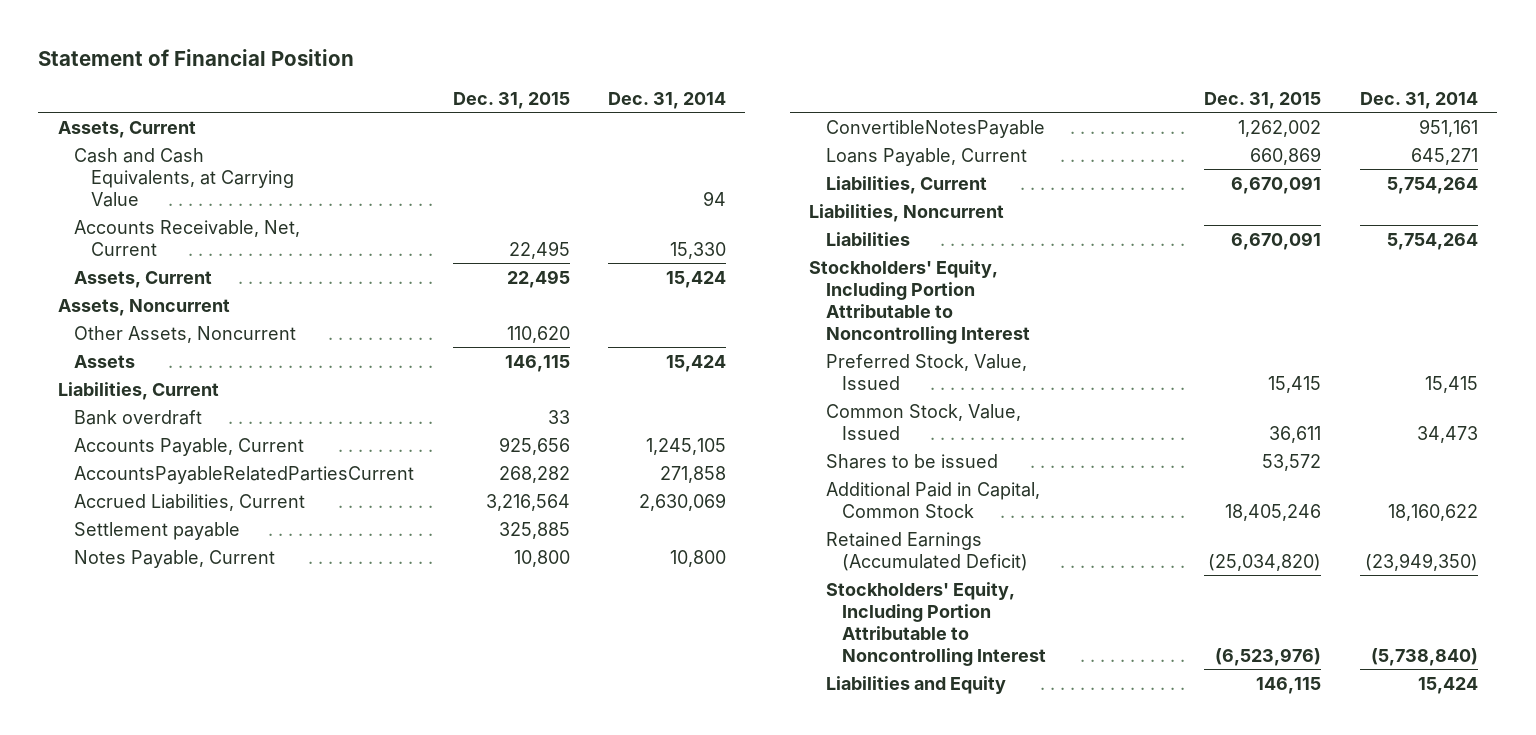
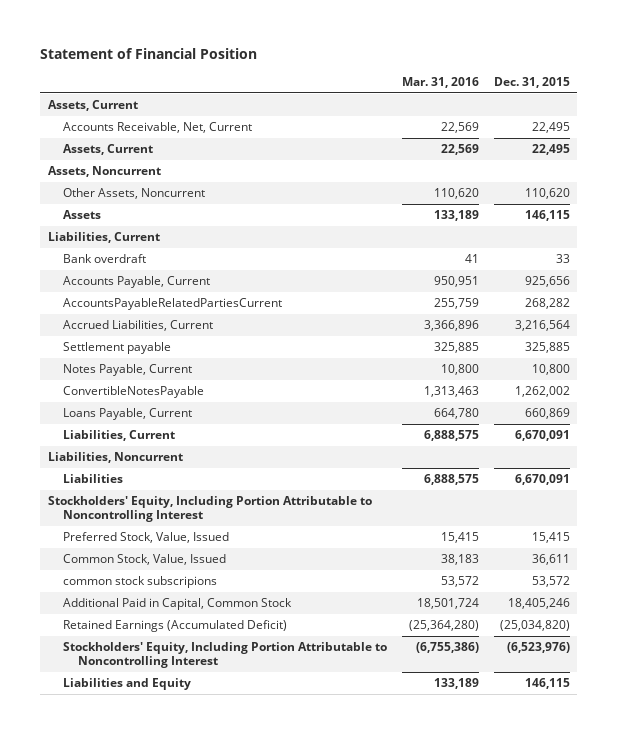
[608,91,727,109] Dec. 31, 2014 -> none
none -> [401,76,479,88] Mar. 31, 2016
[74,147,294,207] Cash and Cash Equivalents, at Carrying Value -> none
[825,453,998,469] Shares to be issued -> [62,576,217,589] common stock subscripions

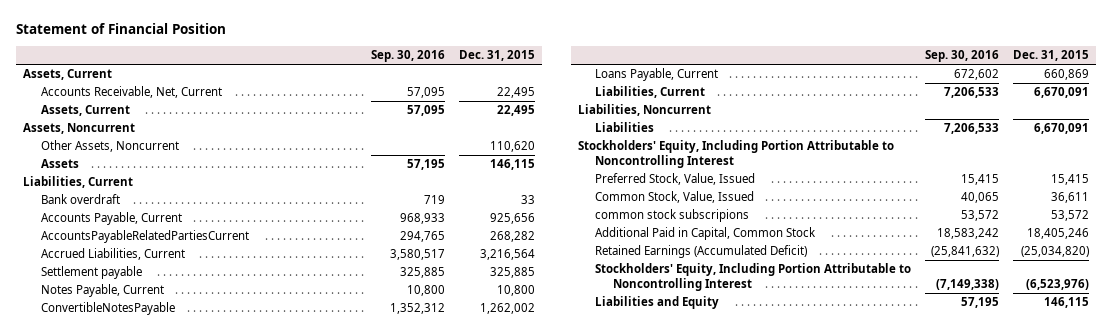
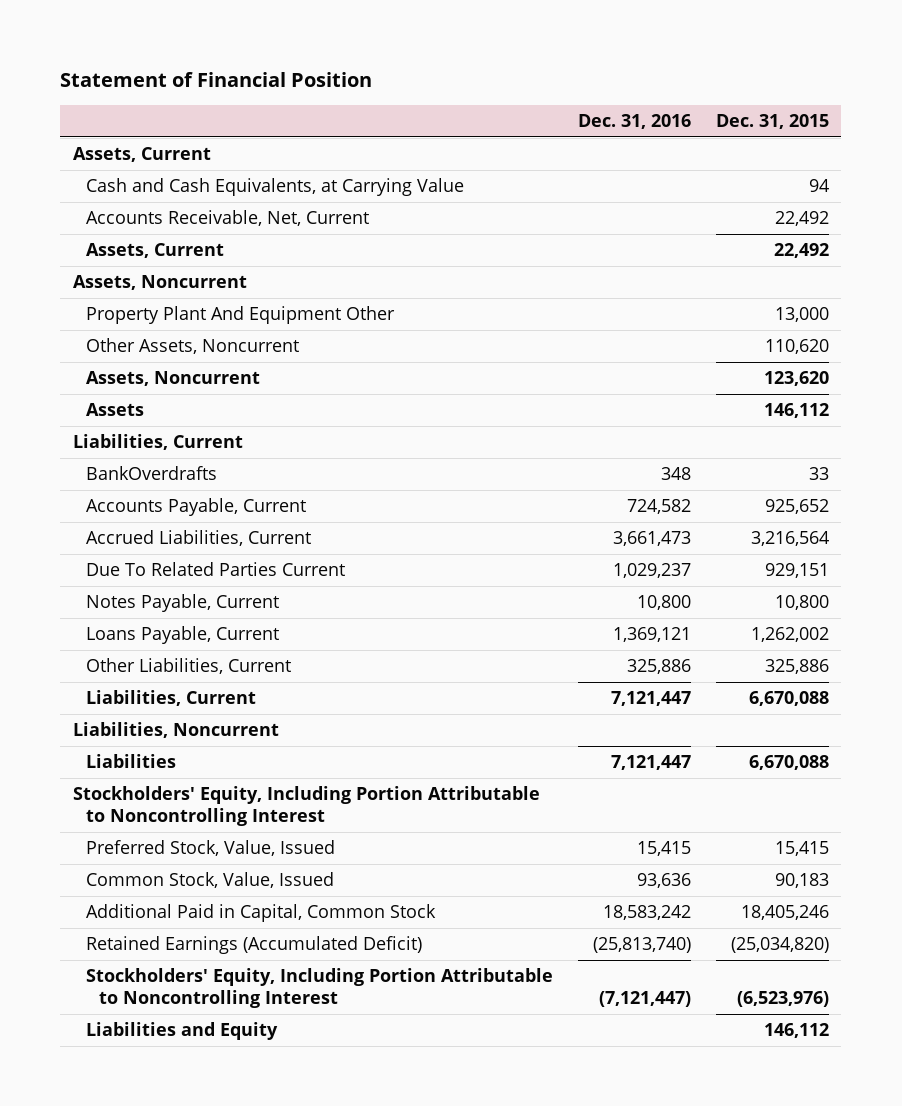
[370,50,445,63] Sep. 30, 2016 -> none
none -> [578,113,692,129] Dec. 31, 2016
none -> [86,178,465,197] Cash and Cash Equivalents, at Carrying Value
[496,87,535,99] 22,495 -> [774,211,829,227] 22,492
[496,105,535,117] 22,495 -> [773,243,829,259] 22,492
none -> [86,306,396,325] Property Plant And Equipment Other
none -> [86,371,261,387] Assets, Noncurrent
[489,159,535,171] 146,115 -> [763,403,829,419] 146,112
[40,230,249,244] AccountsPayableRelatedPartiesCurrent -> none
[40,194,120,205] Bank overdraft -> [86,466,218,481] BankOverdrafts
[489,213,535,225] 925,656 -> [764,499,829,515] 925,652
[40,266,142,280] Settlement payable -> none
none -> [86,562,346,577] Due To Related Parties Current
[40,302,175,316] ConvertibleNotesPayable -> none
[1044,69,1090,81] 660,869 -> [750,627,829,643] 1,262,002
none -> [86,658,292,675] Other Liabilities, Current
[1034,87,1090,99] 6,670,091 -> [748,691,829,707] 6,670,088
[1034,123,1090,135] 6,670,091 -> [748,755,829,771] 6,670,088
[595,209,750,223] common stock subscripions -> none
[1051,192,1090,204] 36,611 -> [774,873,829,889] 90,183
[1044,297,1090,309] 146,115 -> [763,1023,829,1039] 146,112

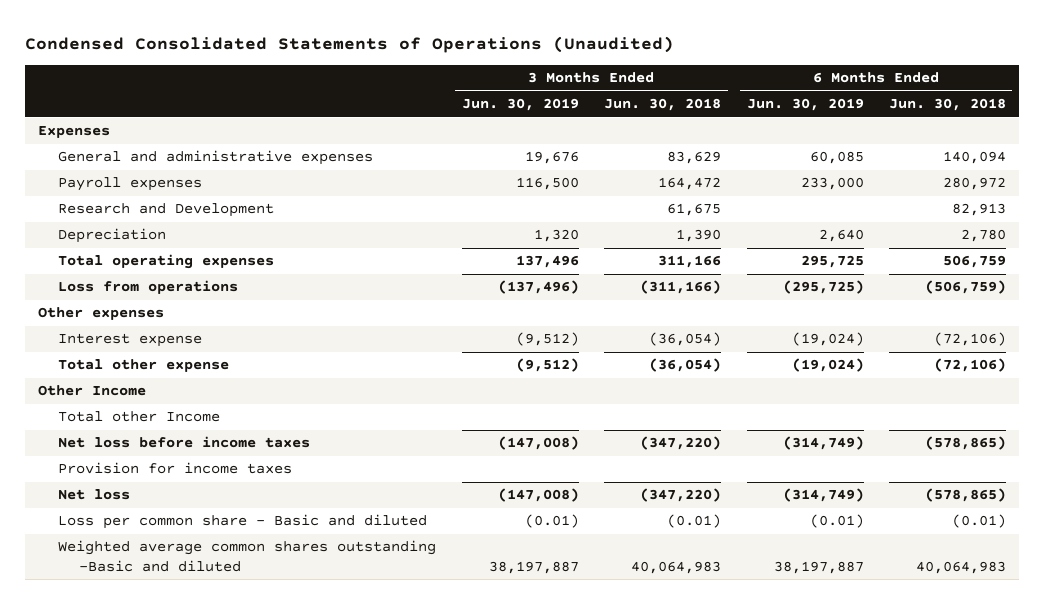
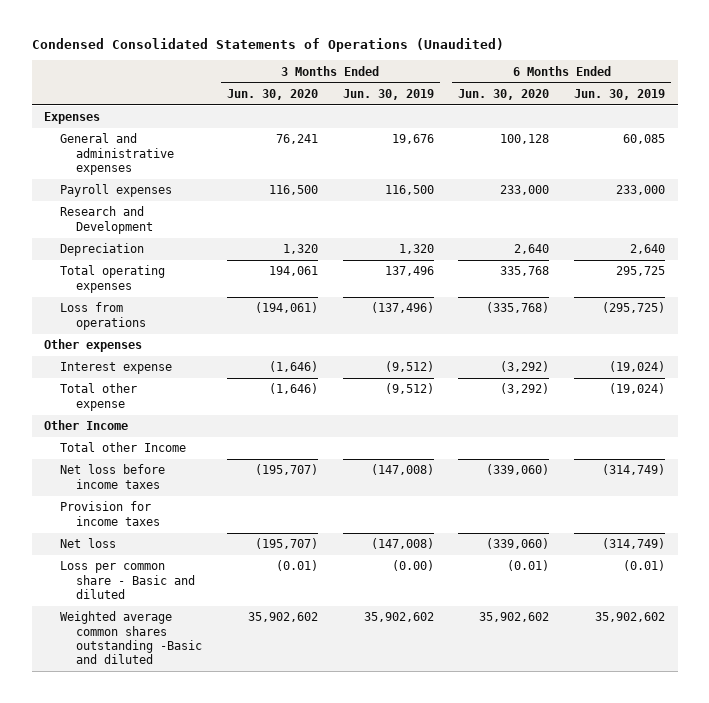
[604,98,722,112] Jun. 30, 2018 -> none
[889,98,1007,112] Jun. 30, 2018 -> none
none -> [226,88,318,100] Jun. 30, 2020
none -> [458,88,550,100] Jun. 30, 2020
[524,514,579,529] (0.01) -> [391,560,434,572] (0.00)
[488,560,579,574] 38,197,887 -> [363,612,434,623] 35,902,602
[773,560,864,574] 38,197,887 -> [595,612,666,623] 35,902,602

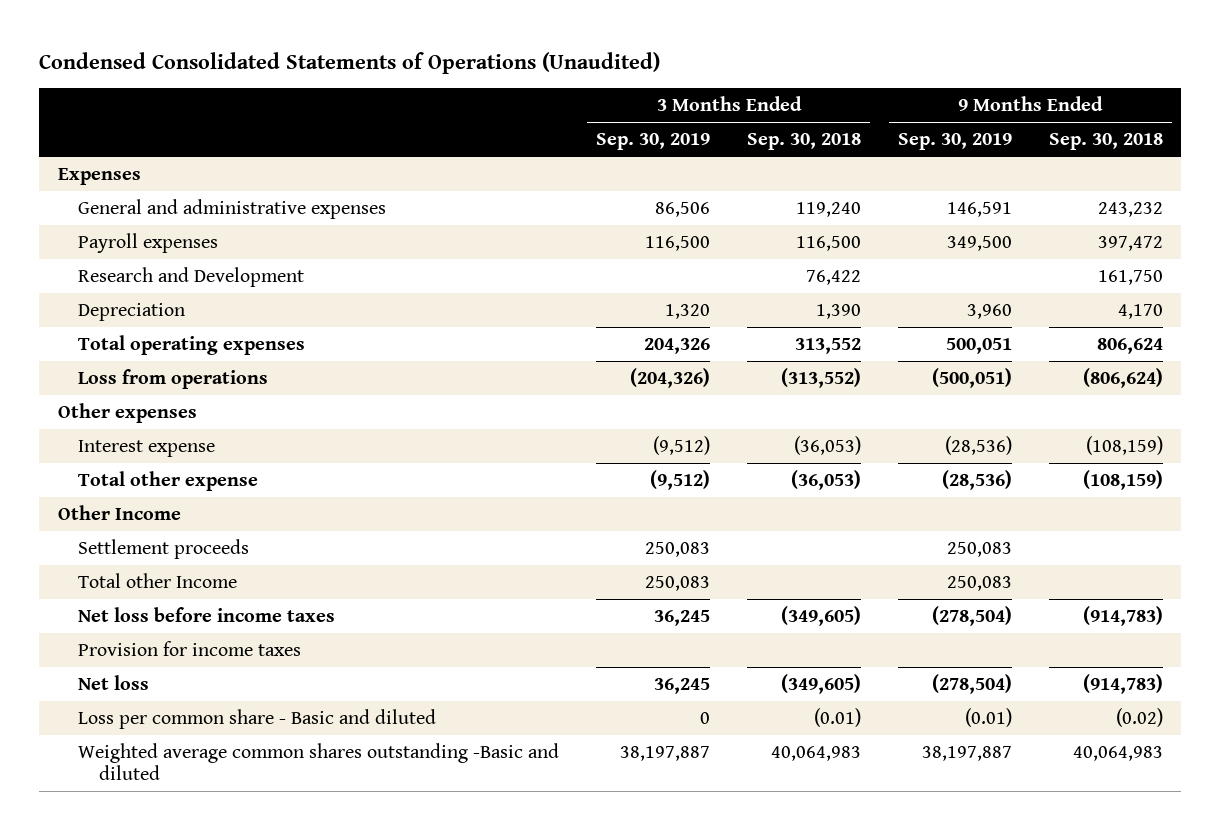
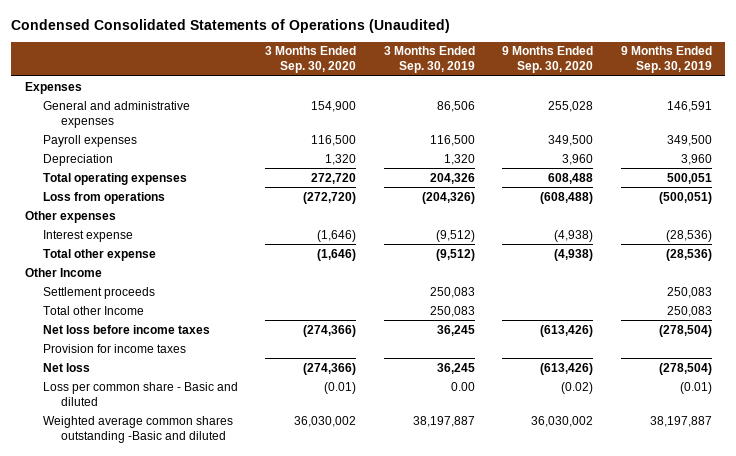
[746,133,861,151] Sep. 30, 2018 -> none
[1048,133,1163,151] Sep. 30, 2018 -> none
none -> [265,46,357,74] 3 Months Ended Sep. 30, 2020
none -> [502,46,594,74] 9 Months Ended Sep. 30, 2020
[78,267,305,288] Research and Development -> none
[700,712,711,725] 0 -> [450,381,475,391] 0.00

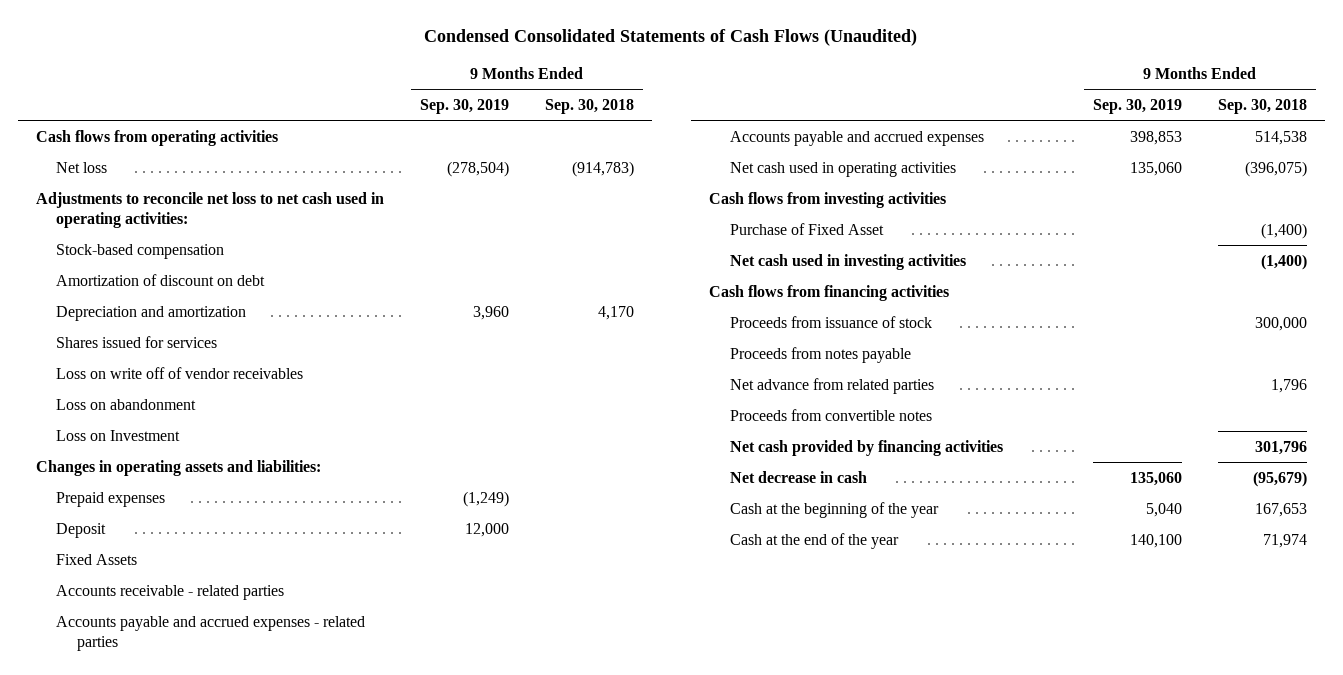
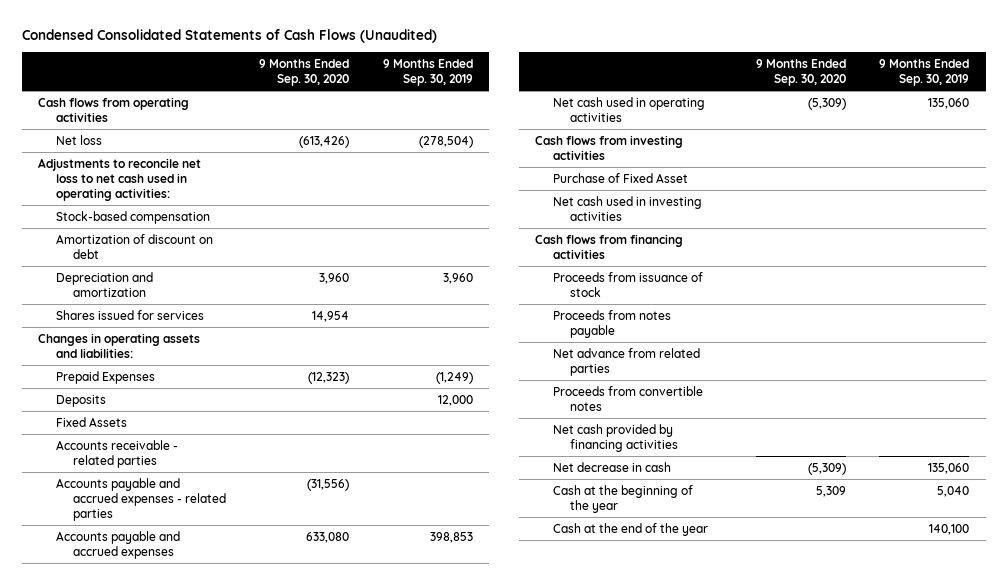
[544,99,634,115] Sep. 30, 2018 -> none
none -> [259,58,350,86] 9 Months Ended Sep. 30, 2020
[56,366,304,379] Loss on write off of vendor receivables -> none
[56,398,197,410] Loss on abandonment -> none
[56,429,181,441] Loss on Investment -> none
[56,491,166,507] Prepaid expenses -> [55,370,155,384] Prepaid Expenses
[56,522,107,538] Deposit -> [55,394,106,407] Deposits

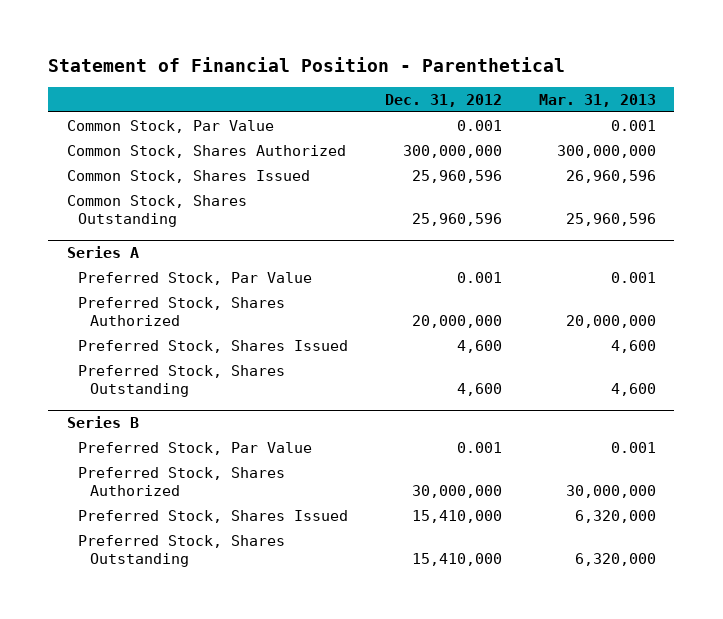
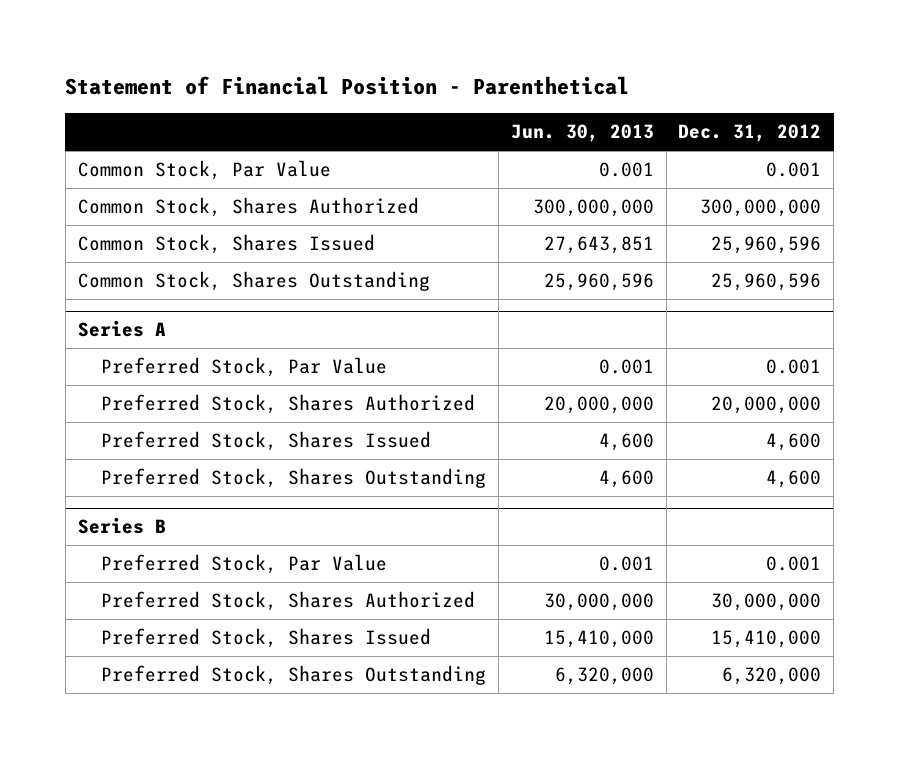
[538,93,656,107] Mar. 31, 2013 -> none
none -> [510,124,654,143] Jun. 30, 2013
[412,553,503,567] 15,410,000 -> [722,667,822,686] 6,320,000

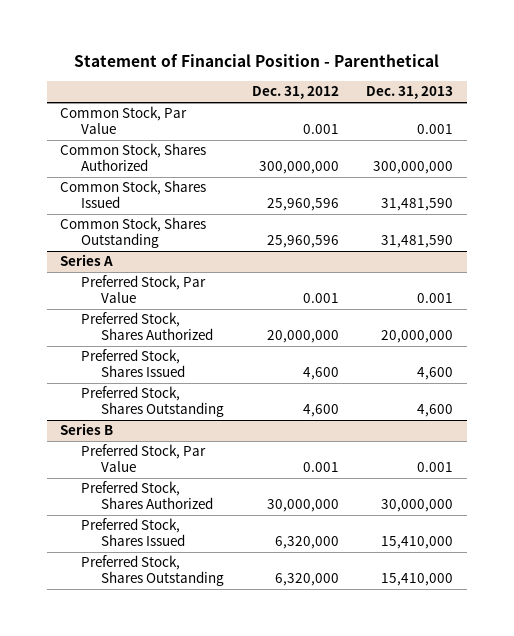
[510,124,654,143] Jun. 30, 2013 -> none
none -> [366,86,454,100] Dec. 31, 2013
[711,630,822,649] 15,410,000 -> [274,536,339,550] 6,320,000

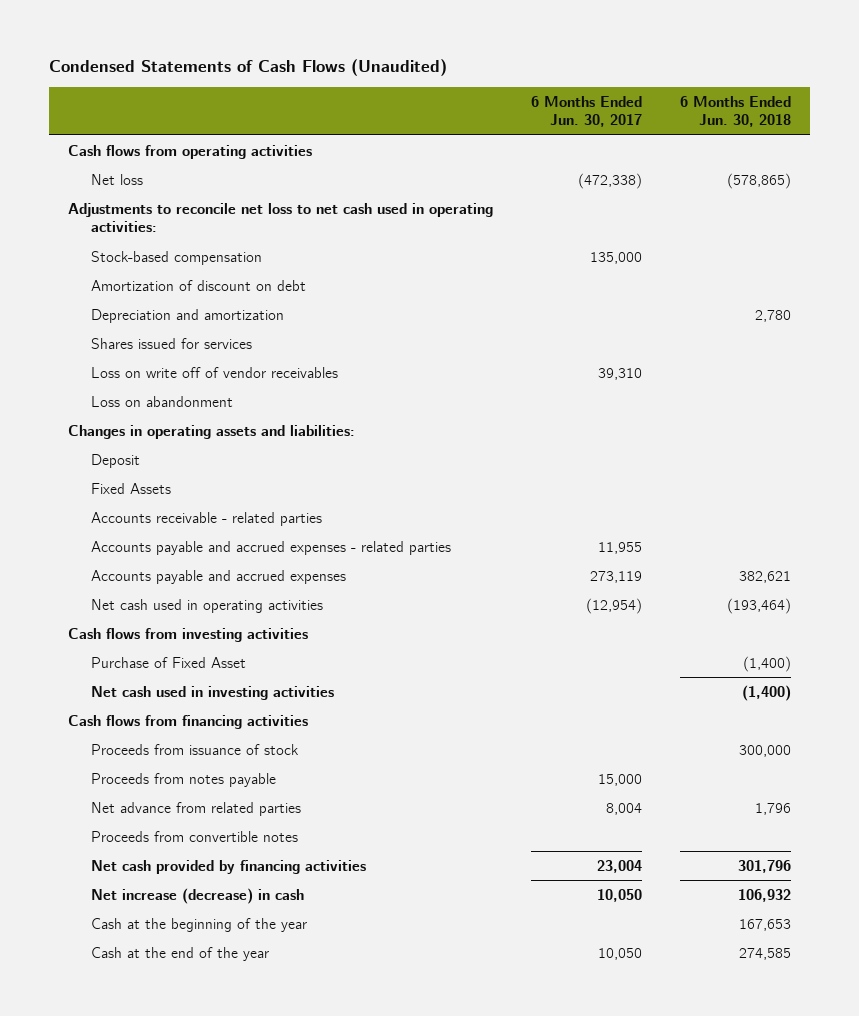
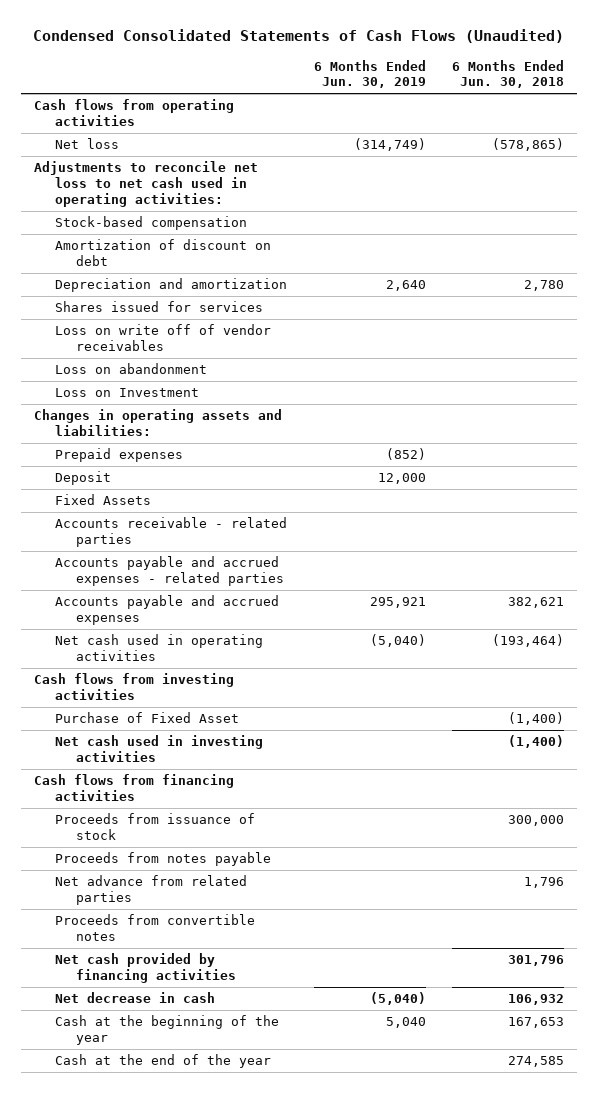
[49,59,448,77] Condensed Statements of Cash Flows (Unaudited) -> [33,29,565,44] Condensed Consolidated Statements of Cash Flows (Unaudited)
[530,95,642,128] 6 Months Ended Jun. 30, 2017 -> none
none -> [313,59,426,89] 6 Months Ended Jun. 30, 2019
none -> [54,388,199,398] Loss on Investment
none -> [54,448,183,463] Prepaid expenses
[91,887,305,904] Net increase (decrease) in cash -> [54,992,215,1004] Net decrease in cash

